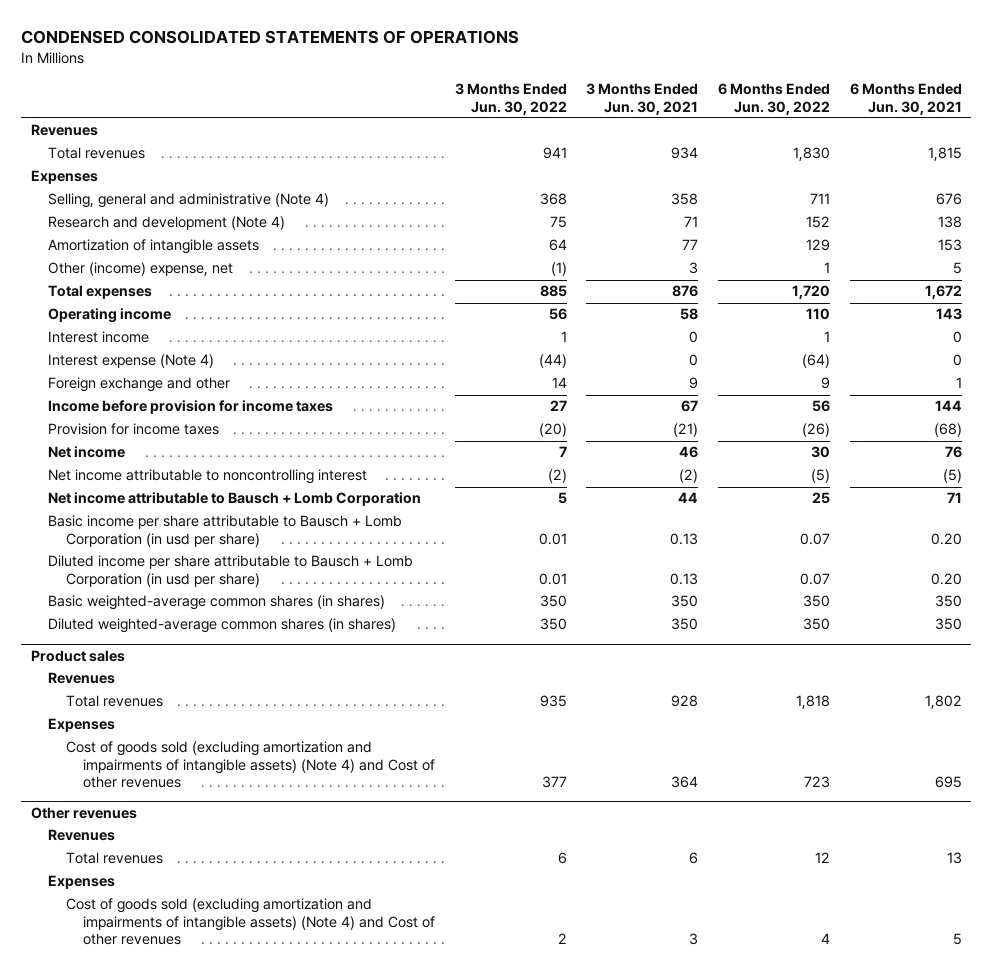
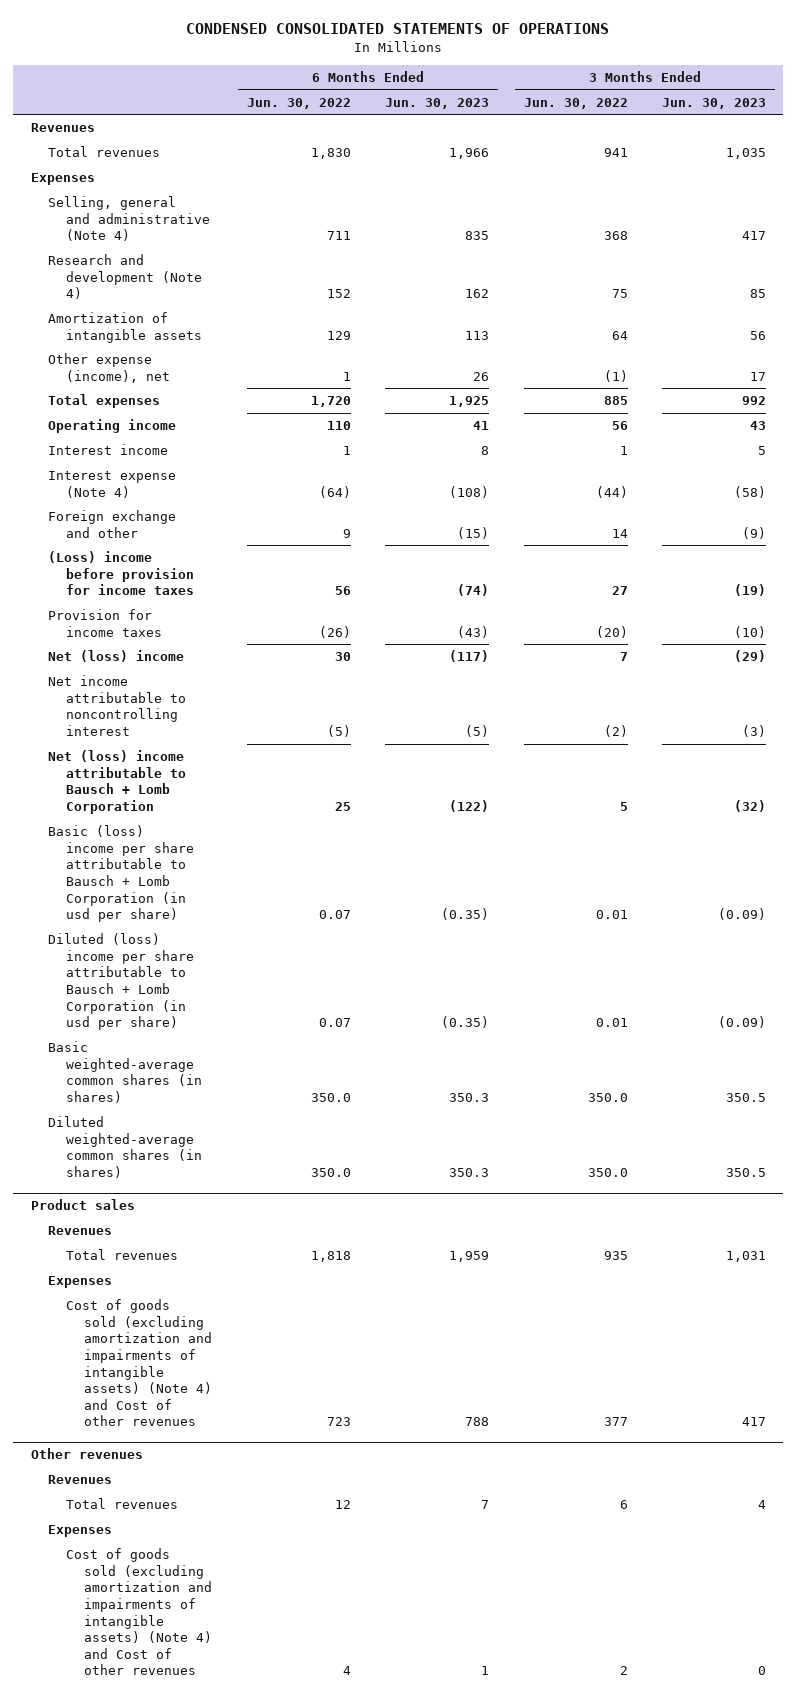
[586,83,699,115] 3 Months Ended Jun. 30, 2021 -> none
[849,83,962,115] 6 Months Ended Jun. 30, 2021 -> none
none -> [385,97,490,109] Jun. 30, 2023
none -> [662,97,767,109] Jun. 30, 2023
[48,262,234,277] Other (income) expense, net -> [48,353,171,383] Other expense (income), net
[48,400,334,415] Income before provision for income taxes -> [48,551,195,596] (Loss) income before provision for income taxes
[48,446,126,459] Net income -> [48,650,185,663] Net (loss) income
[48,492,422,507] Net income attributable to Bausch + Lomb Corporation -> [48,750,187,815] Net (loss) income attributable to Bausch + Lomb Corporation
[48,515,403,547] Basic income per share attributable to Bausch + Lomb Corporation (in usd per share) -> [48,825,195,923] Basic (loss) income per share attributable to Bausch + Lomb Corporation (in usd per share)
[48,555,414,587] Diluted income per share attributable to Bausch + Lomb Corporation (in usd per share) -> [48,933,195,1031] Diluted (loss) income per share attributable to Bausch + Lomb Corporation (in usd per share)
[539,595,567,608] 350 -> [587,1093,628,1103] 350.0
[802,595,830,608] 350 -> [310,1093,351,1103] 350.0
[539,618,567,631] 350 -> [587,1168,628,1178] 350.0
[802,618,830,631] 350 -> [310,1168,351,1178] 350.0

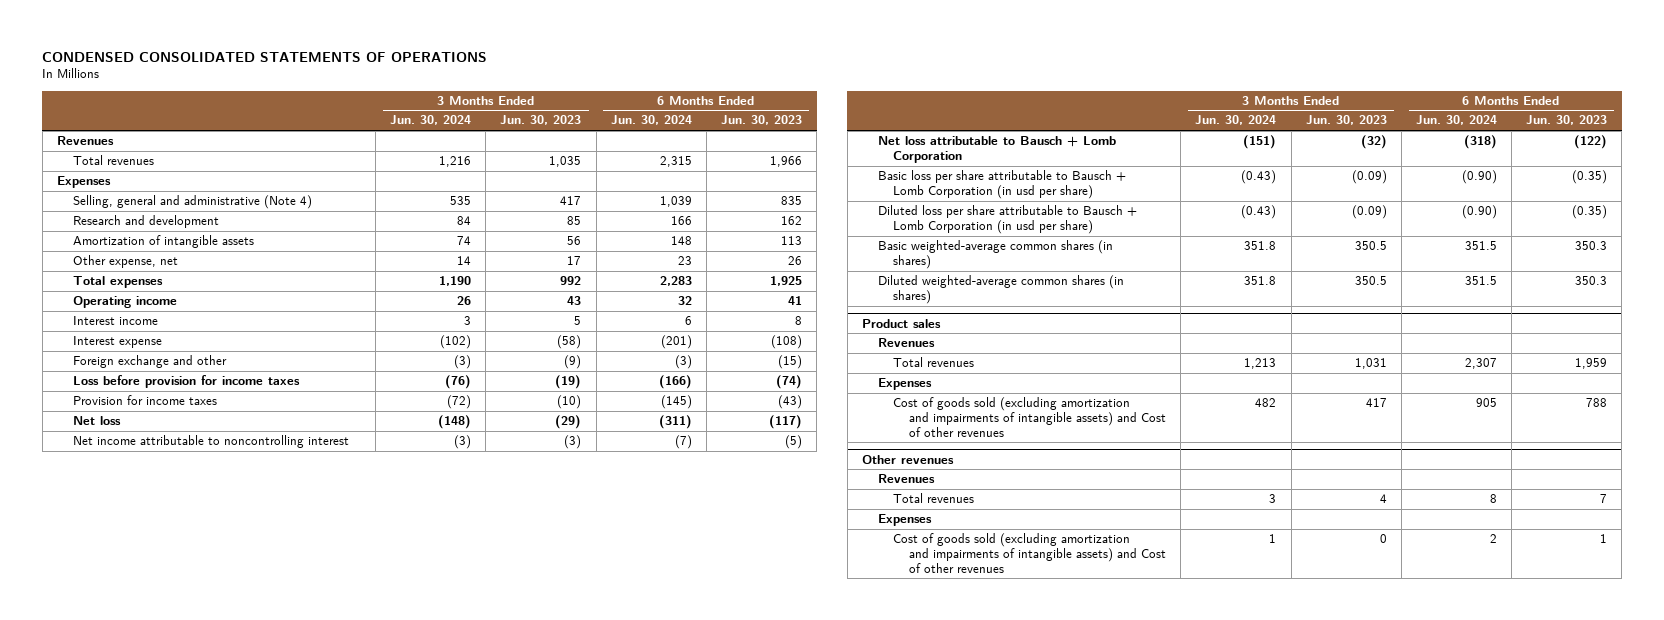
[246,97,351,109] Jun. 30, 2022 -> none
[523,97,628,109] Jun. 30, 2022 -> none
none -> [390,115,472,126] Jun. 30, 2024
none -> [610,115,692,126] Jun. 30, 2024
[48,254,203,300] Research and development (Note 4) -> [72,215,219,229] Research and development
[48,353,171,383] Other expense (income), net -> [72,255,178,269] Other expense, net
[48,471,177,498] Interest expense (Note 4) -> [72,336,162,349] Interest expense
[48,551,195,596] (Loss) income before provision for income taxes -> [72,375,300,389] Loss before provision for income taxes
[48,650,185,663] Net (loss) income -> [72,416,121,426] Net loss
[48,750,187,815] Net (loss) income attributable to Bausch + Lomb Corporation -> [877,136,1116,163] Net loss attributable to Bausch + Lomb Corporation
[48,825,195,923] Basic (loss) income per share attributable to Bausch + Lomb Corporation (in usd per share) -> [877,170,1126,199] Basic loss per share attributable to Bausch + Lomb Corporation (in usd per share)
[48,933,195,1031] Diluted (loss) income per share attributable to Bausch + Lomb Corporation (in usd per share) -> [877,205,1137,234] Diluted loss per share attributable to Bausch + Lomb Corporation (in usd per share)
[66,1299,213,1427] Cost of goods sold (excluding amortization and impairments of intangible assets) (Note 4) and Cost of other revenues -> [893,397,1167,437] Cost of goods sold (excluding amortization and impairments of intangible assets) and Cost of other revenues
[66,1548,213,1676] Cost of goods sold (excluding amortization and impairments of intangible assets) (Note 4) and Cost of other revenues -> [893,533,1167,573] Cost of goods sold (excluding amortization and impairments of intangible assets) and Cost of other revenues

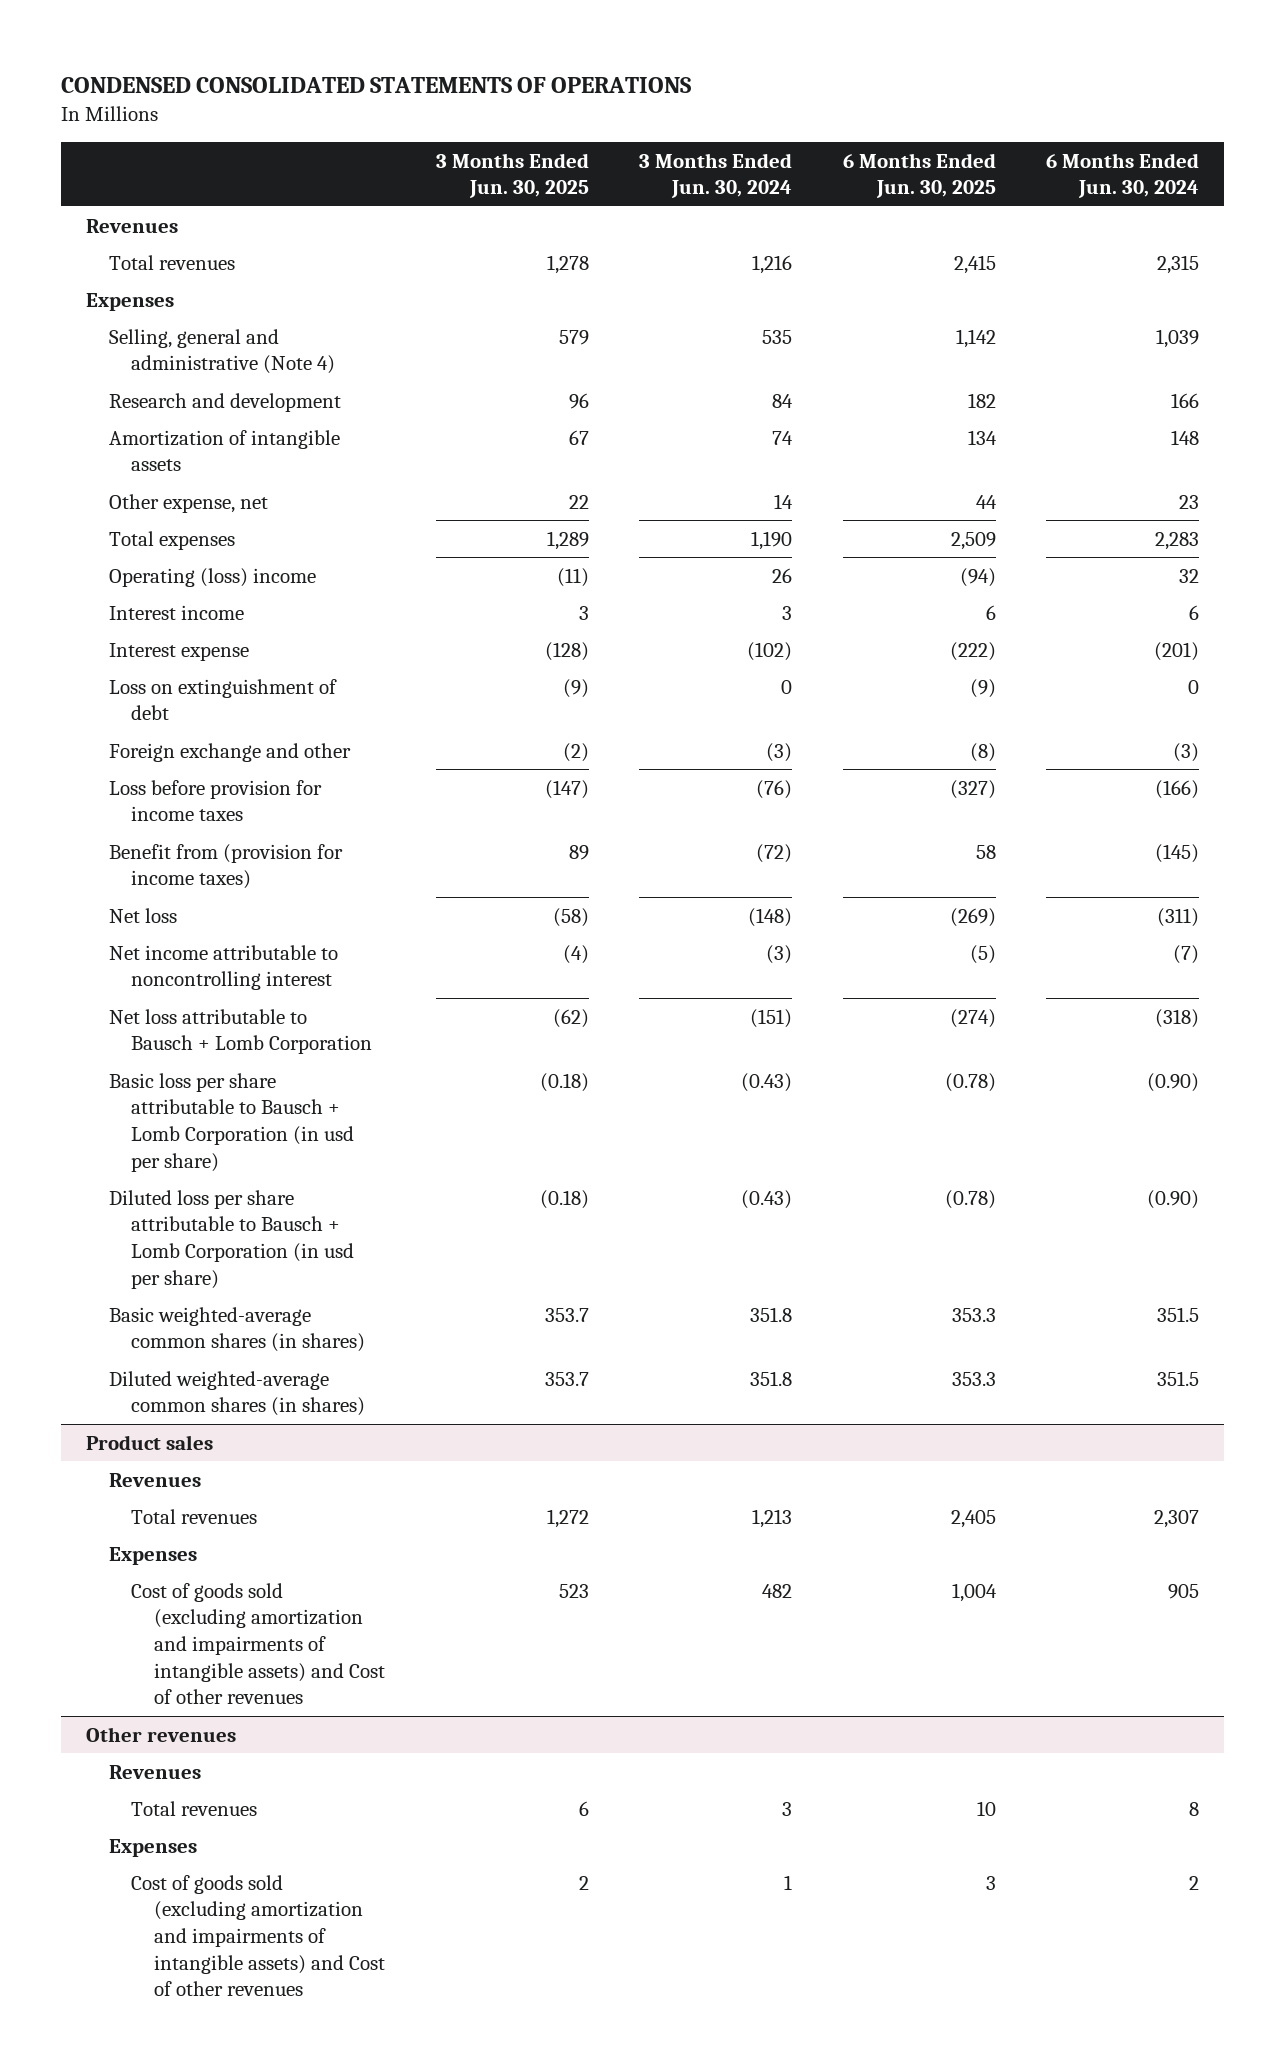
[500,115,582,126] Jun. 30, 2023 -> none
[720,115,802,126] Jun. 30, 2023 -> none
none -> [435,152,589,199] 3 Months Ended Jun. 30, 2025
none -> [842,152,996,199] 6 Months Ended Jun. 30, 2025
[72,296,177,309] Operating income -> [108,567,316,587] Operating (loss) income
none -> [108,678,337,721] Loss on extinguishment of debt
[72,395,217,406] Provision for income taxes -> [108,843,343,890] Benefit from (provision for income taxes)

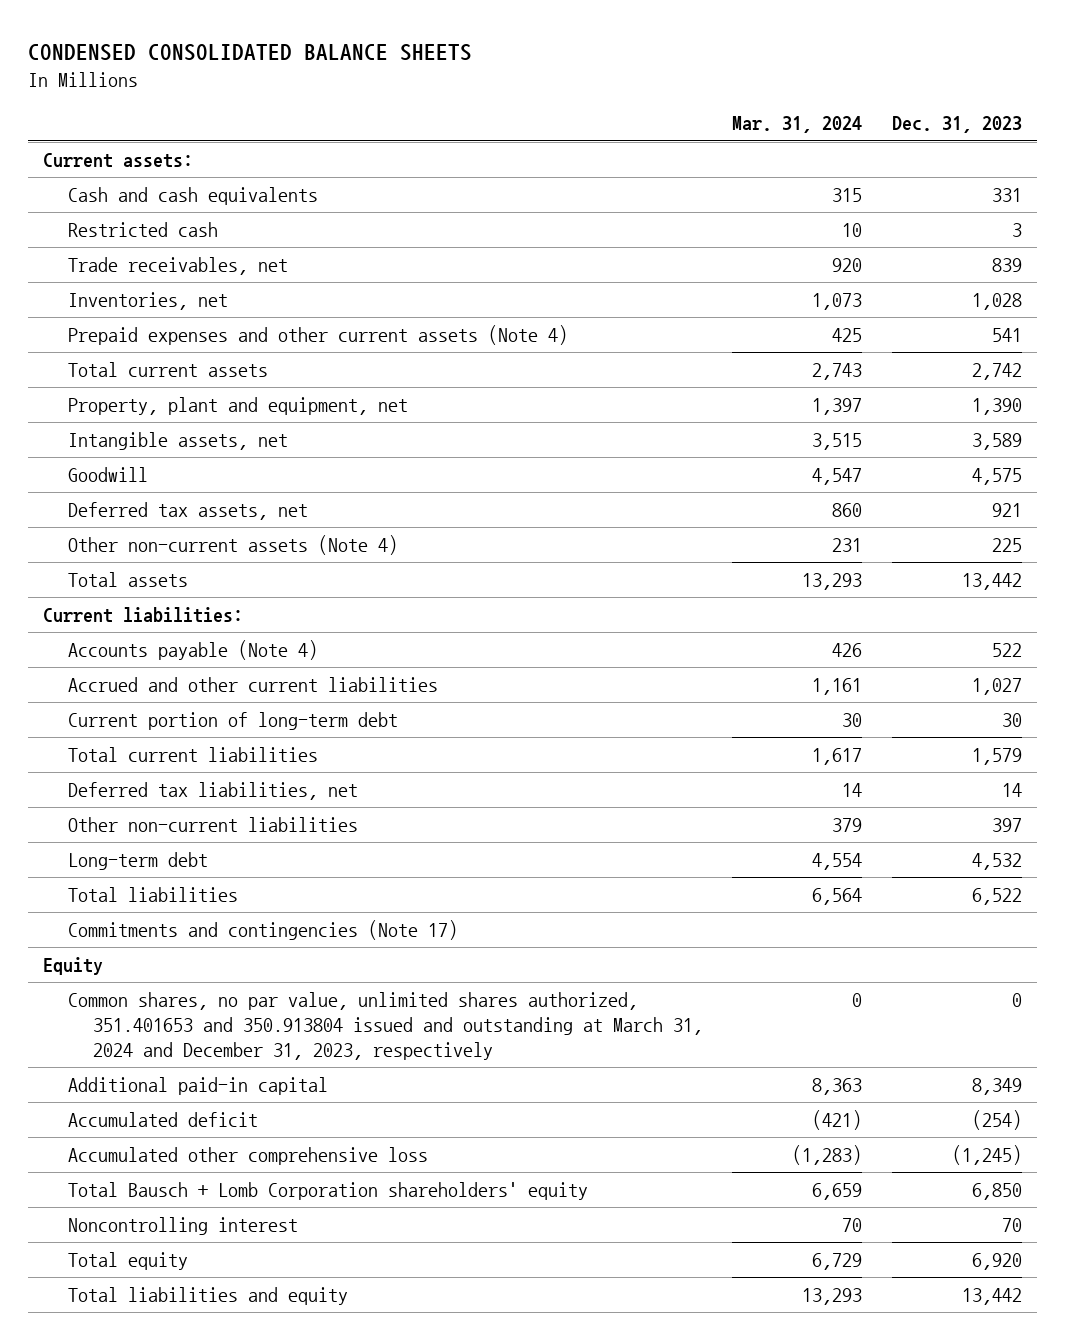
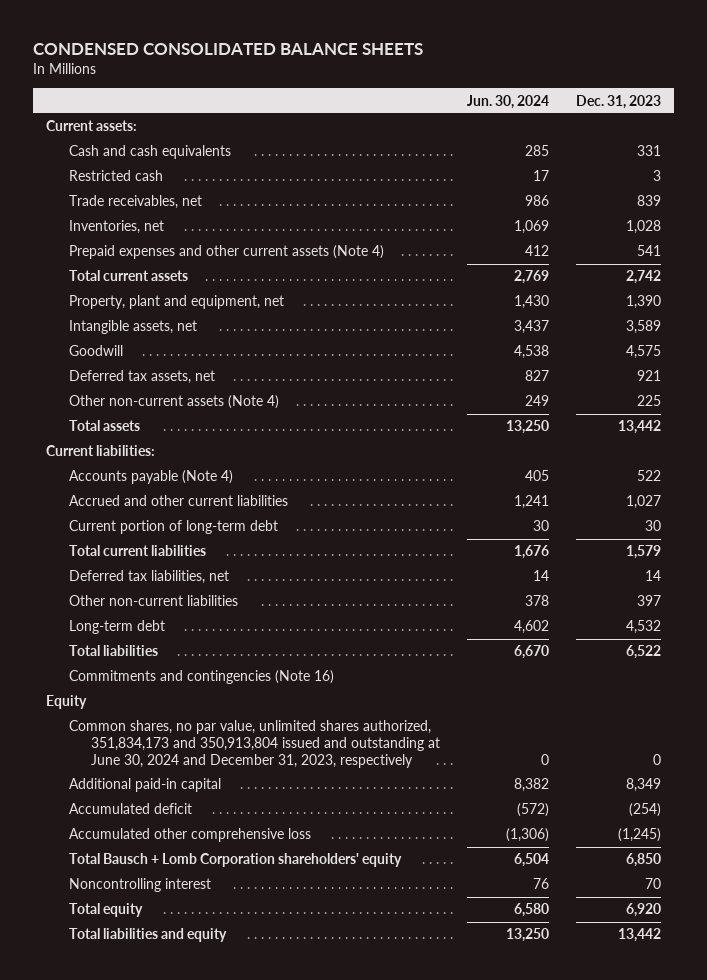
[732,116,863,134] Mar. 31, 2024 -> none
none -> [466,94,549,109] Jun. 30, 2024
[67,919,458,940] Commitments and contingencies (Note 17) -> [68,670,334,685] Commitments and contingencies (Note 16)
[67,991,703,1060] Common shares, no par value, unlimited shares authorized, 351.401653 and 350.913804 issued and outstanding at March 31, 2024 and December 31, 2023, respectively -> [68,720,440,768] Common shares, no par value, unlimited shares authorized, 351,834,173 and 350,913,804 issued and outstanding at June 30, 2024 and December 31, 2023, respectively

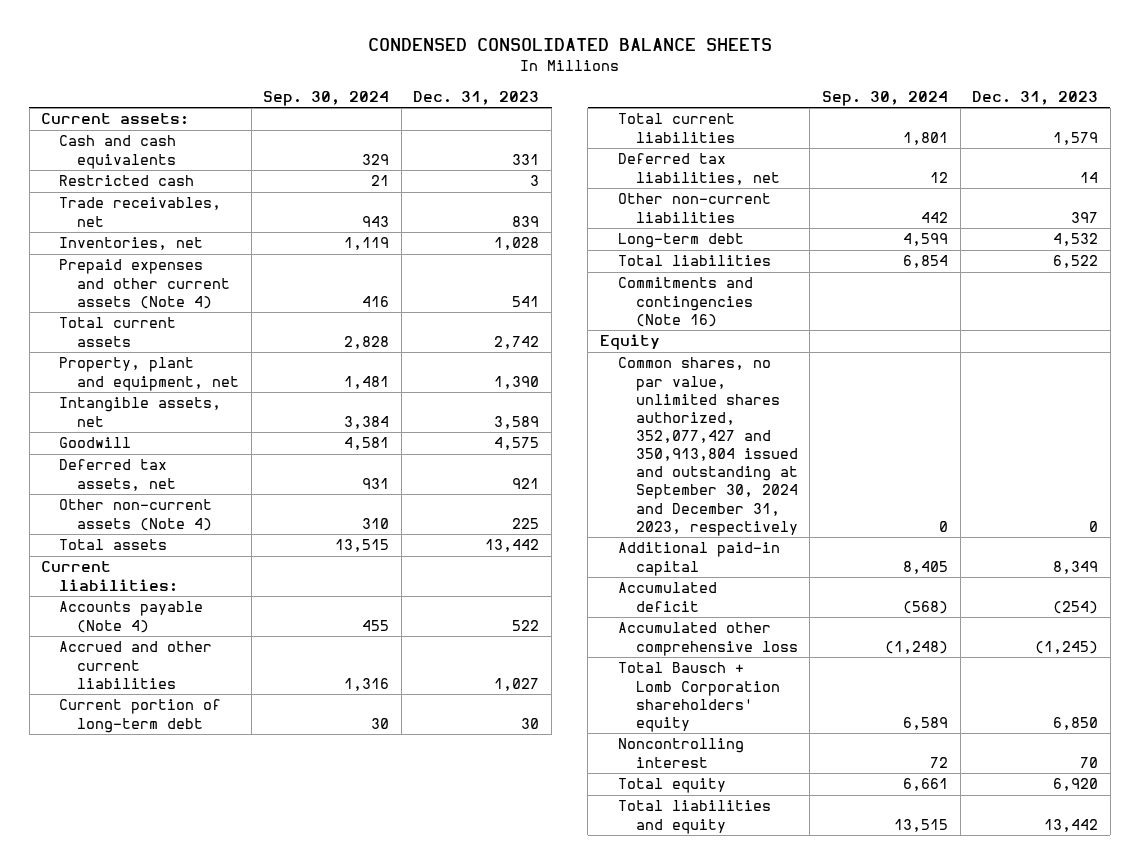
[466,94,549,109] Jun. 30, 2024 -> none
none -> [263,90,390,106] Sep. 30, 2024
[68,720,440,768] Common shares, no par value, unlimited shares authorized, 351,834,173 and 350,913,804 issued and outstanding at June 30, 2024 and December 31, 2023, respectively -> [617,357,798,536] Common shares, no par value, unlimited shares authorized, 352,077,427 and 350,913,804 issued and outstanding at September 30, 2024 and December 31, 2023, respectively

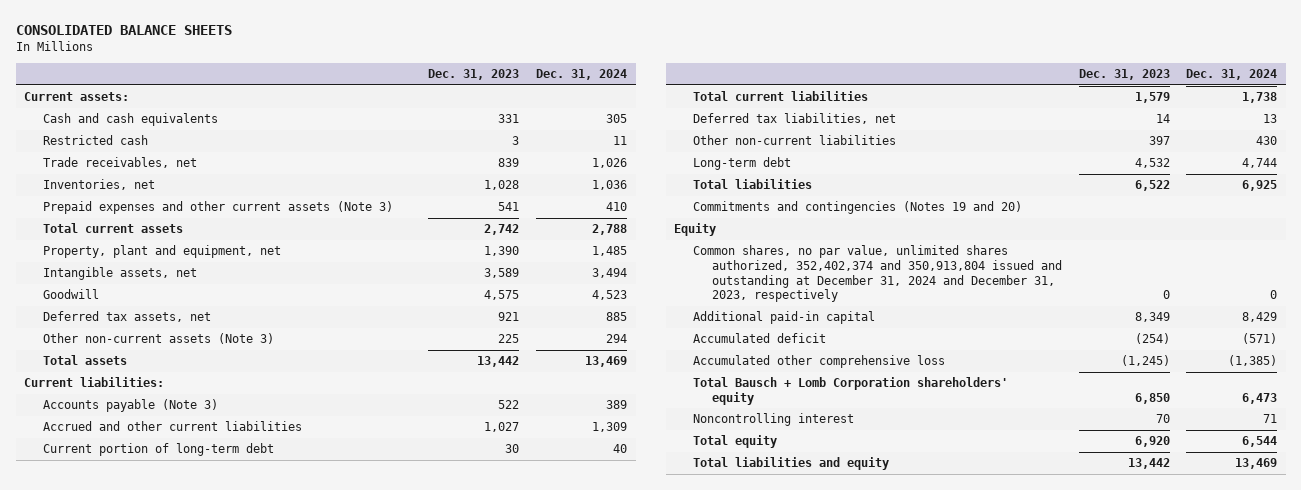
[367,38,772,52] CONDENSED CONSOLIDATED BALANCE SHEETS -> [15,24,232,35] CONSOLIDATED BALANCE SHEETS
[263,90,390,106] Sep. 30, 2024 -> none
none -> [536,69,628,81] Dec. 31, 2024
[59,259,231,309] Prepaid expenses and other current assets (Note 4) -> [42,201,393,215] Prepaid expenses and other current assets (Note 3)
[59,499,213,531] Other non-current assets (Note 4) -> [42,333,274,345] Other non-current assets (Note 3)
[59,601,204,633] Accounts payable (Note 4) -> [42,399,218,413] Accounts payable (Note 3)
[617,277,753,327] Commitments and contingencies (Note 16) -> [693,201,1023,215] Commitments and contingencies (Notes 19 and 20)
[617,357,798,536] Common shares, no par value, unlimited shares authorized, 352,077,427 and 350,913,804 issued and outstanding at September 30, 2024 and December 31, 2023, respectively -> [693,245,1062,303] Common shares, no par value, unlimited shares authorized, 352,402,374 and 350,913,804 issued and outstanding at December 31, 2024 and December 31, 2023, respectively

